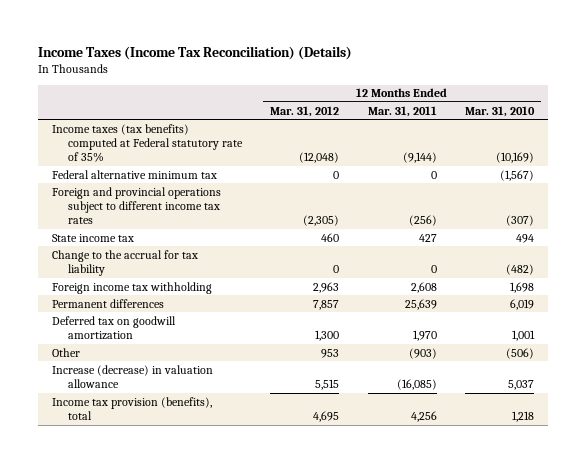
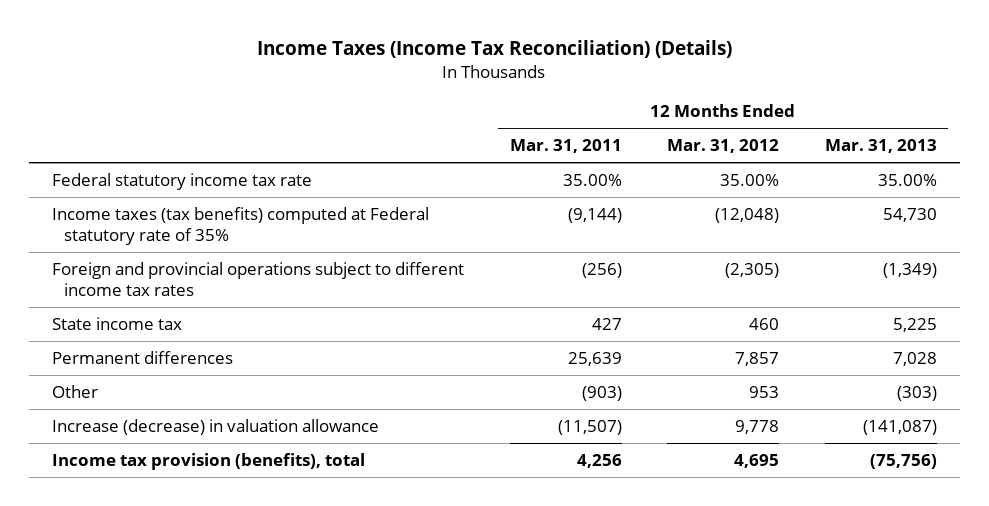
[464,105,535,117] Mar. 31, 2010 -> none
none -> [824,139,937,154] Mar. 31, 2013
none -> [52,172,313,190] Federal statutory income tax rate
[52,169,218,179] Federal alternative minimum tax -> none
[52,249,199,277] Change to the accrual for tax liability -> none
[52,281,213,294] Foreign income tax withholding -> none
[52,315,177,341] Deferred tax on goodwill amortization -> none
[315,379,340,391] 5,515 -> [735,419,780,434] 9,778
[396,379,437,391] (16,085) -> [557,419,622,435] (11,507)

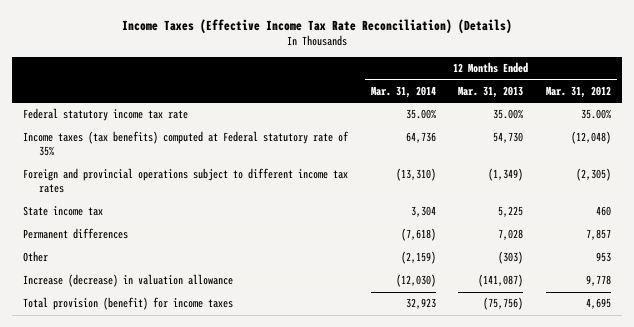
[257,40,733,59] Income Taxes (Income Tax Reconciliation) (Details) -> [122,18,513,33] Income Taxes (Effective Income Tax Rate Reconciliation) (Details)
[509,139,622,154] Mar. 31, 2011 -> none
none -> [370,85,436,98] Mar. 31, 2014
[52,452,366,470] Income tax provision (benefits), total -> [23,297,234,311] Total provision (benefit) for income taxes

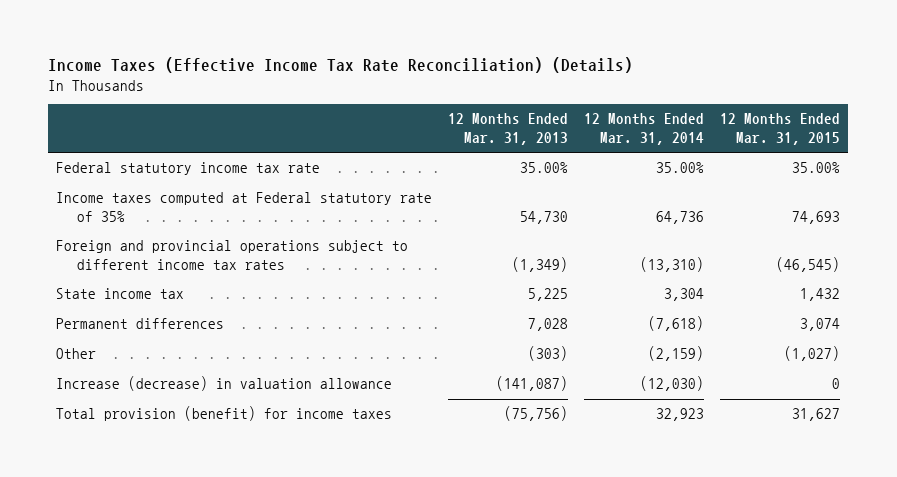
[546,85,612,98] Mar. 31, 2012 -> none
none -> [720,113,841,145] 12 Months Ended Mar. 31, 2015
[23,131,350,157] Income taxes (tax benefits) computed at Federal statutory rate of 35% -> [56,192,433,222] Income taxes computed at Federal statutory rate of 35%

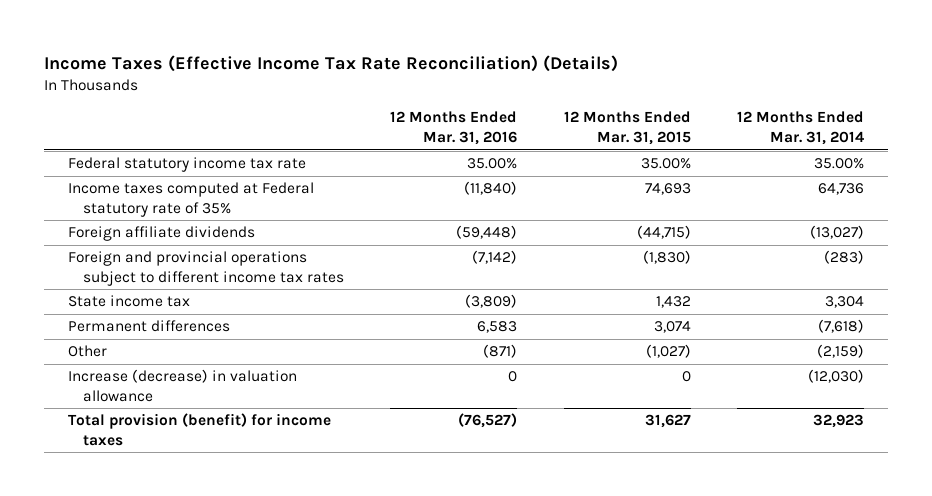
[448,113,569,145] 12 Months Ended Mar. 31, 2013 -> none
none -> [390,111,518,146] 12 Months Ended Mar. 31, 2016
none -> [67,226,255,242] Foreign affiliate dividends
[640,256,705,272] (13,310) -> [824,250,865,265] (283)
[776,256,841,272] (46,545) -> [642,250,691,265] (1,830)

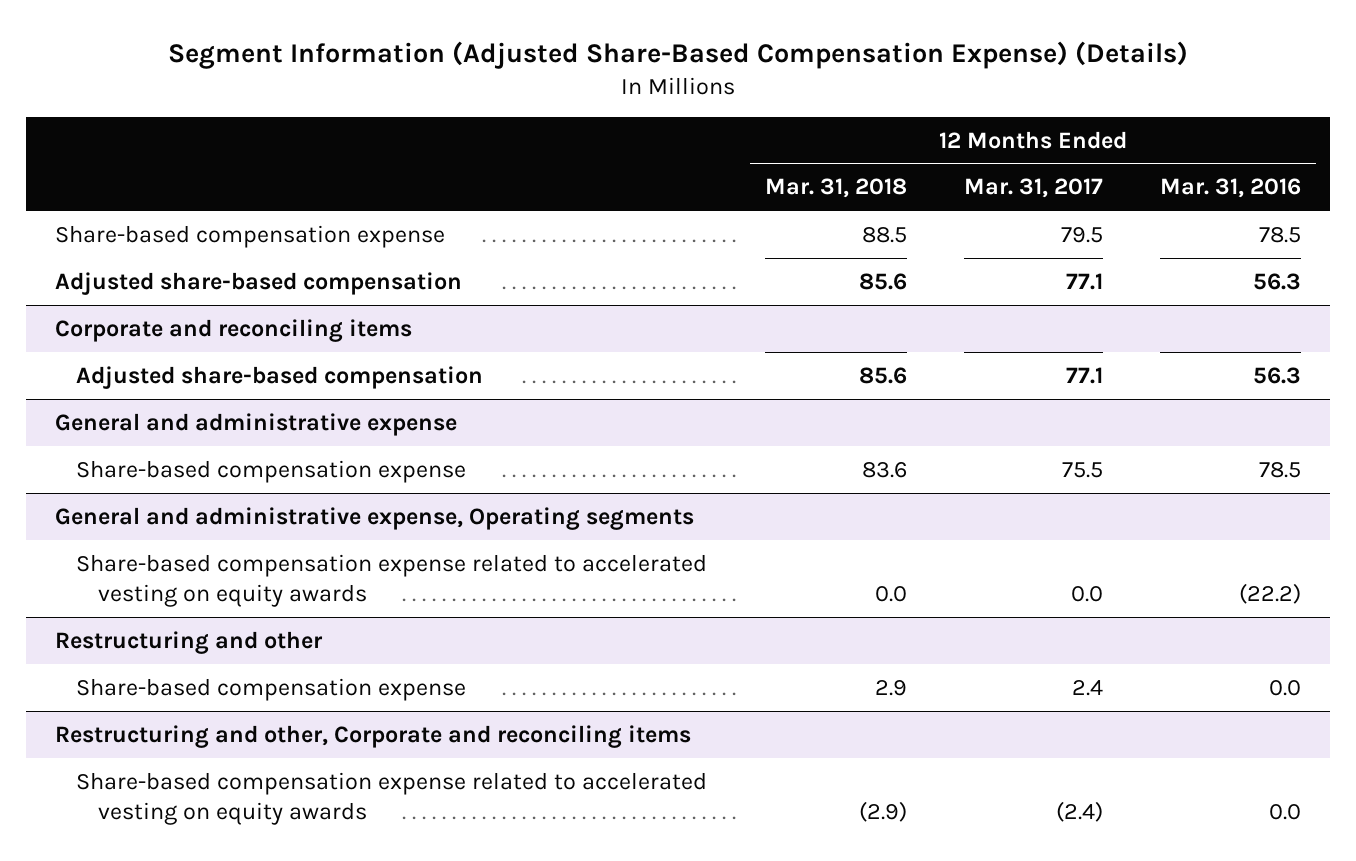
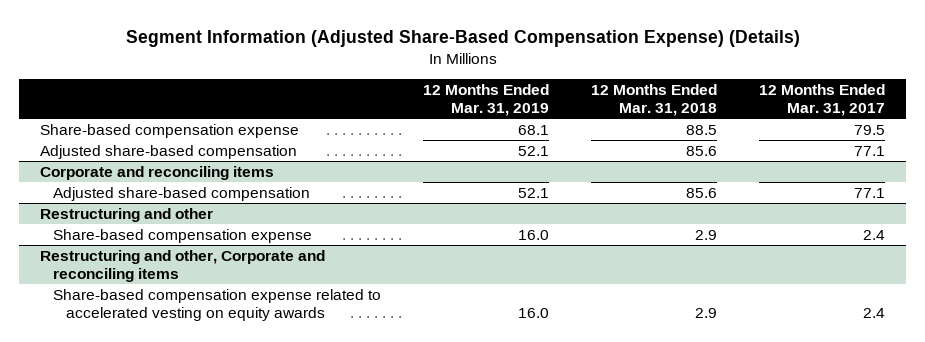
[1160,178,1302,199] Mar. 31, 2016 -> none
none -> [422,83,549,116] 12 Months Ended Mar. 31, 2019
[54,412,457,436] General and administrative expense -> none
[76,459,467,483] Share-based compensation expense -> none
[54,506,694,530] General and administrative expense, Operating segments -> none
[76,553,708,607] Share-based compensation expense related to accelerated vesting on equity awards -> none
[858,800,907,822] (2.9) -> [695,307,718,318] 2.9
[1055,800,1103,822] (2.4) -> [863,307,886,318] 2.4

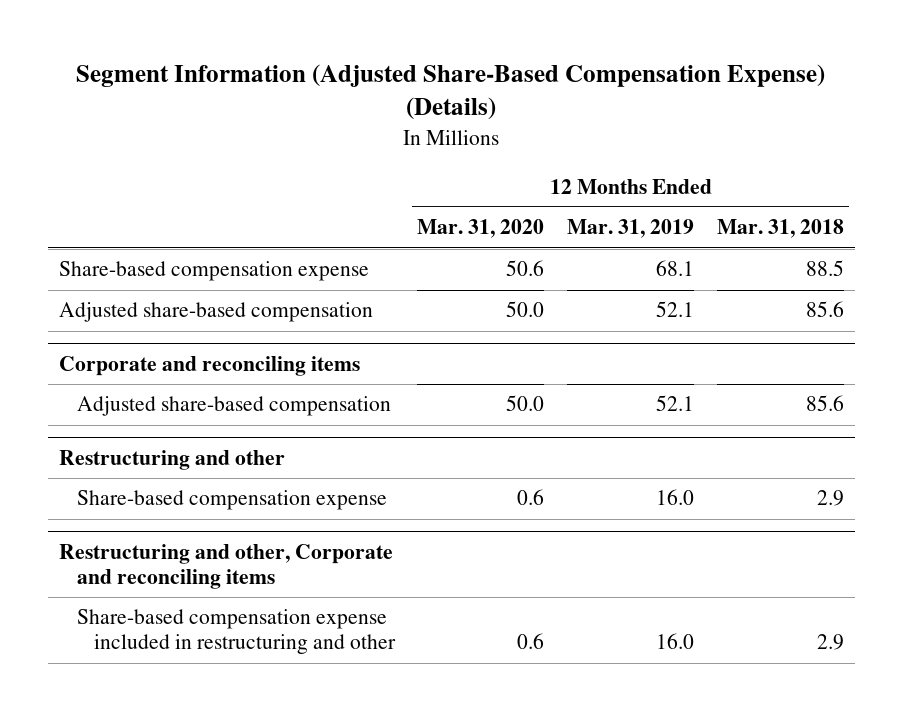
[759,83,886,116] 12 Months Ended Mar. 31, 2017 -> none
none -> [417,219,545,239] Mar. 31, 2020
[52,288,381,321] Share-based compensation expense related to accelerated vesting on equity awards -> [76,609,396,655] Share-based compensation expense included in restructuring and other

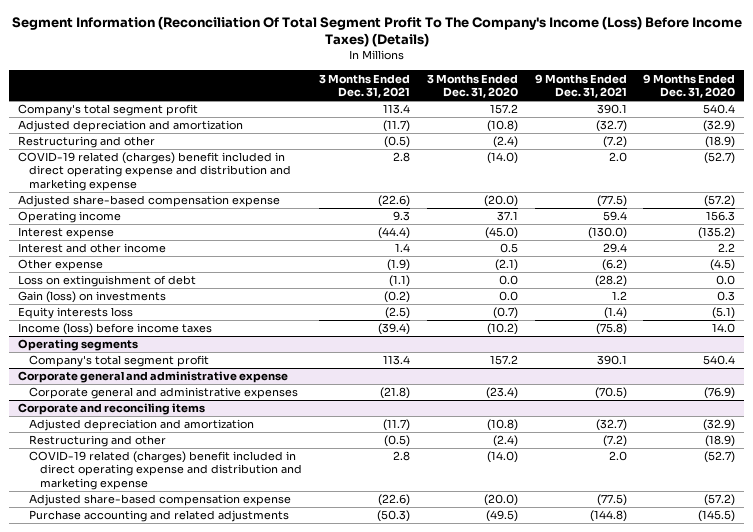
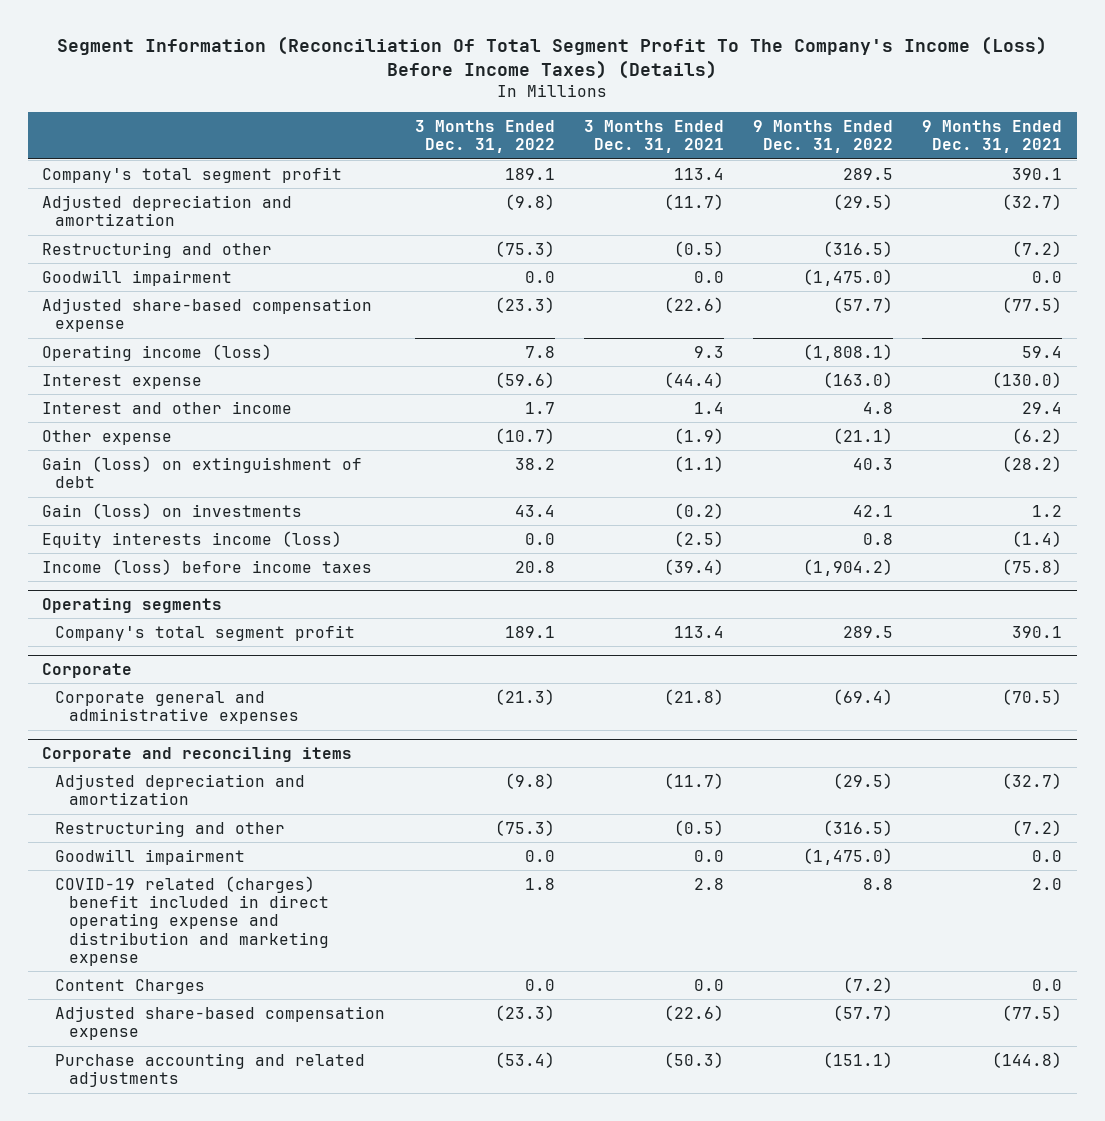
[426,73,518,98] 3 Months Ended Dec. 31, 2020 -> none
[643,73,736,98] 9 Months Ended Dec. 31, 2020 -> none
none -> [414,120,555,154] 3 Months Ended Dec. 31, 2022
none -> [753,120,894,154] 9 Months Ended Dec. 31, 2022
[17,152,292,191] COVID-19 related (charges) benefit included in direct operating expense and distribution and marketing expense -> none
none -> [42,269,233,286] Goodwill impairment
[17,211,121,224] Operating income -> [42,343,273,361] Operating income (loss)
[17,275,196,288] Loss on extinguishment of debt -> [42,455,363,489] Gain (loss) on extinguishment of debt
[17,307,133,320] Equity interests loss -> [42,530,343,548] Equity interests income (loss)
[17,371,288,384] Corporate general and administrative expense -> [42,662,133,678] Corporate
none -> [55,848,246,865] Goodwill impairment
none -> [55,978,206,994] Content Charges

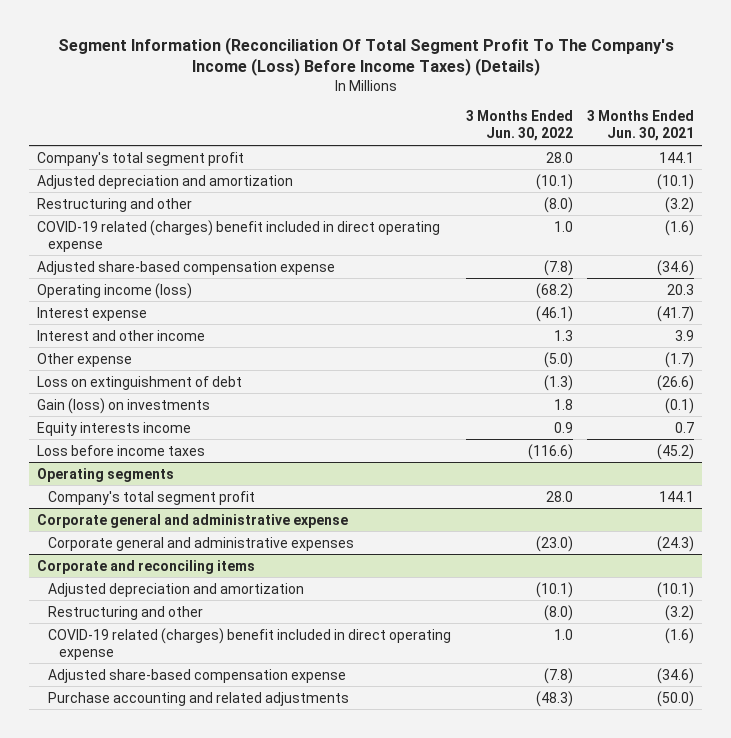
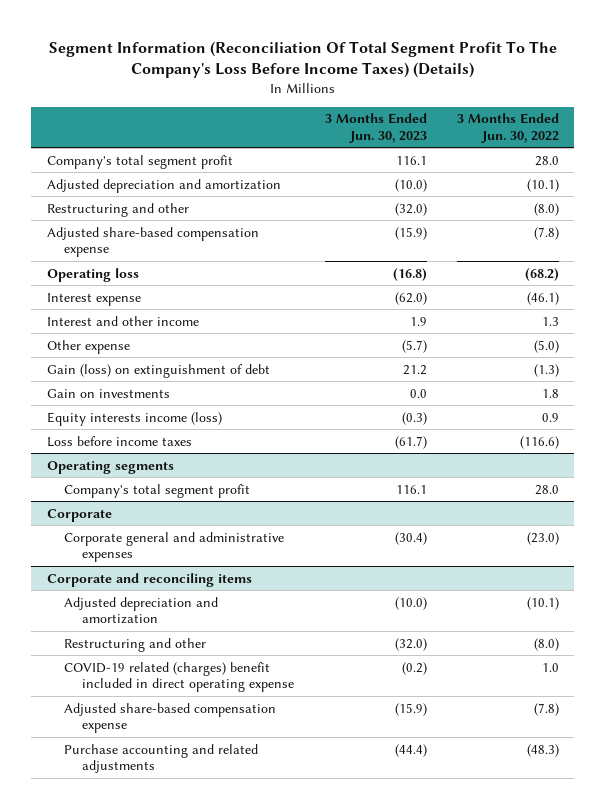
[57,36,674,77] Segment Information (Reconciliation Of Total Segment Profit To The Company's Income (Loss) Before Income Taxes) (Details) -> [48,40,557,79] Segment Information (Reconciliation Of Total Segment Profit To The Company's Loss Before Income Taxes) (Details)
[587,110,695,142] 3 Months Ended Jun. 30, 2021 -> none
none -> [324,113,427,143] 3 Months Ended Jun. 30, 2023
[36,219,440,252] COVID-19 related (charges) benefit included in direct operating expense -> none
[36,282,192,299] Operating income (loss) -> [46,267,139,282] Operating loss
[36,375,242,390] Loss on extinguishment of debt -> [46,363,270,378] Gain (loss) on extinguishment of debt
[36,397,210,414] Gain (loss) on investments -> [46,388,170,398] Gain on investments
[36,421,191,436] Equity interests income -> [46,411,222,426] Equity interests income (loss)
[36,513,348,528] Corporate general and administrative expense -> [46,508,112,522] Corporate

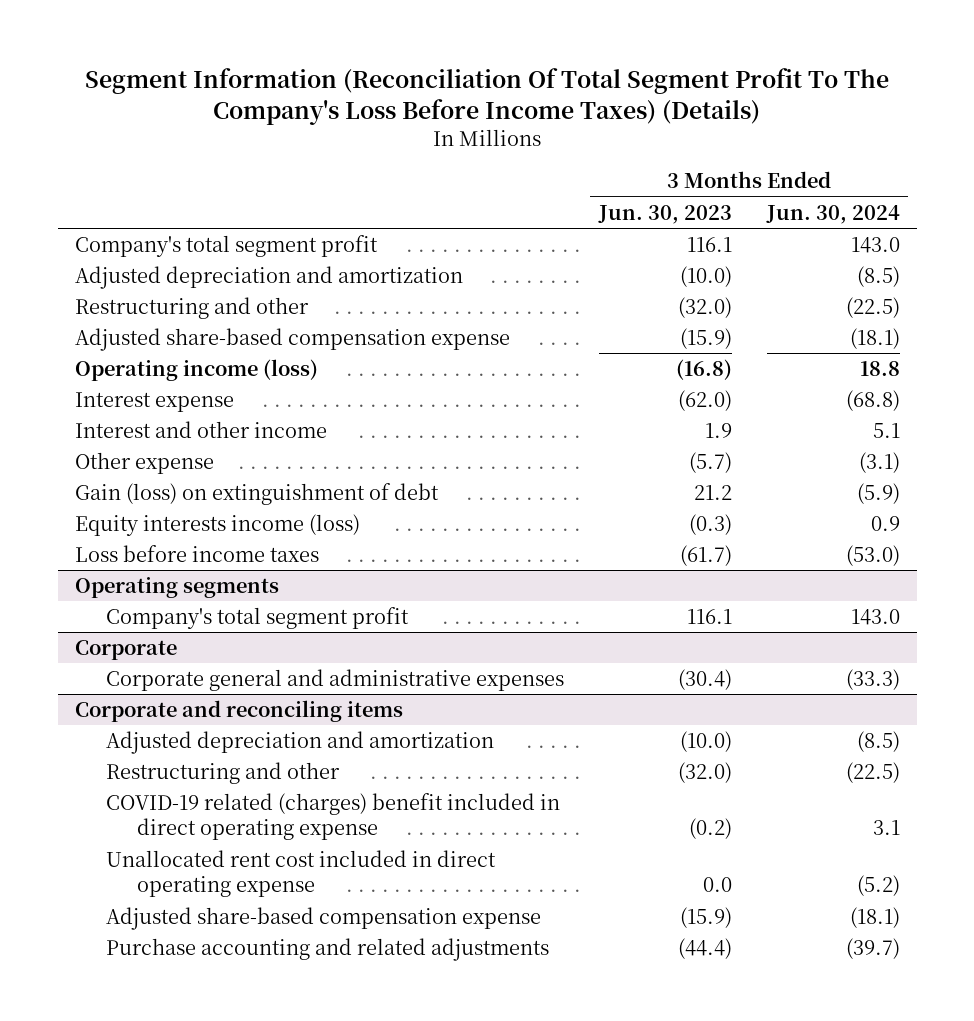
[457,113,560,143] 3 Months Ended Jun. 30, 2022 -> none
none -> [765,204,900,224] Jun. 30, 2024
[46,267,139,282] Operating loss -> [74,358,318,381] Operating income (loss)
[46,388,170,398] Gain on investments -> none
none -> [105,849,496,898] Unallocated rent cost included in direct operating expense

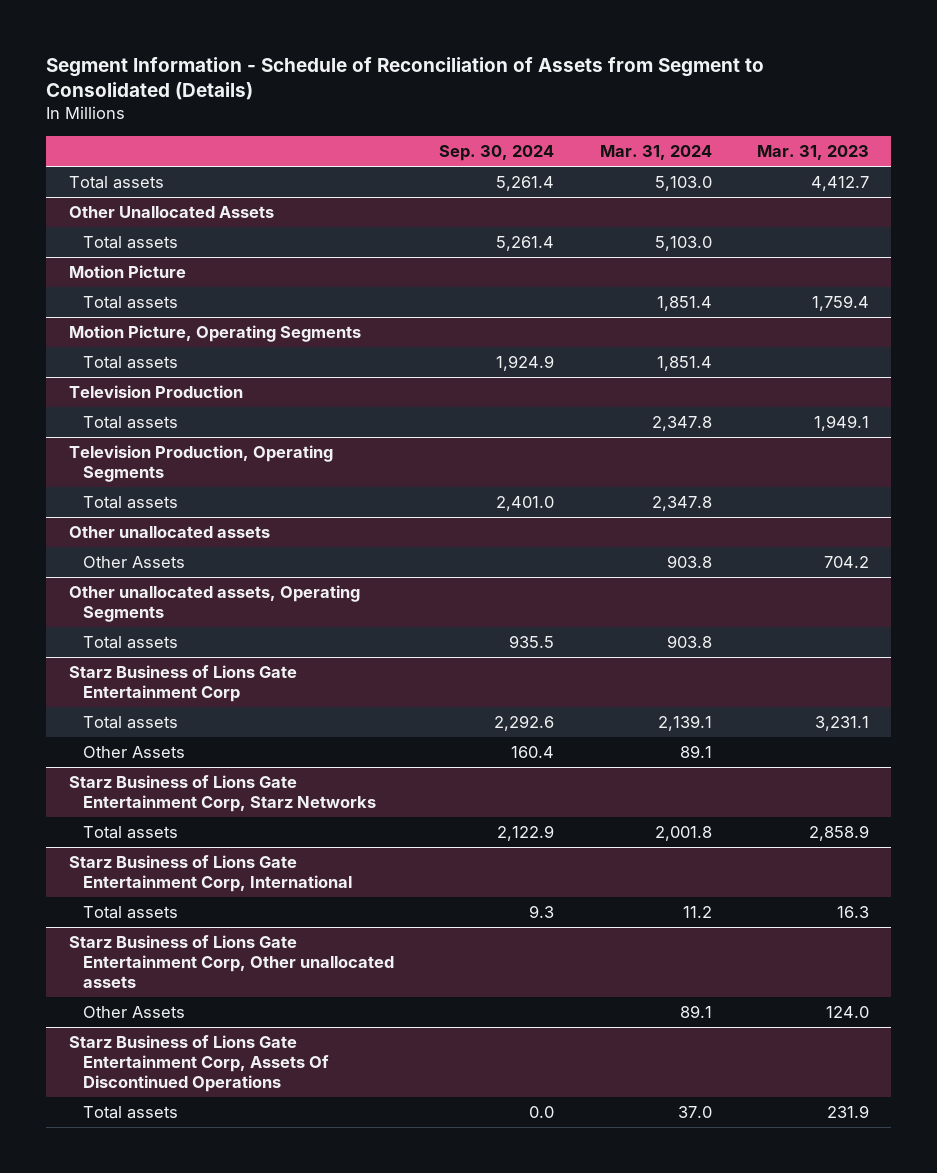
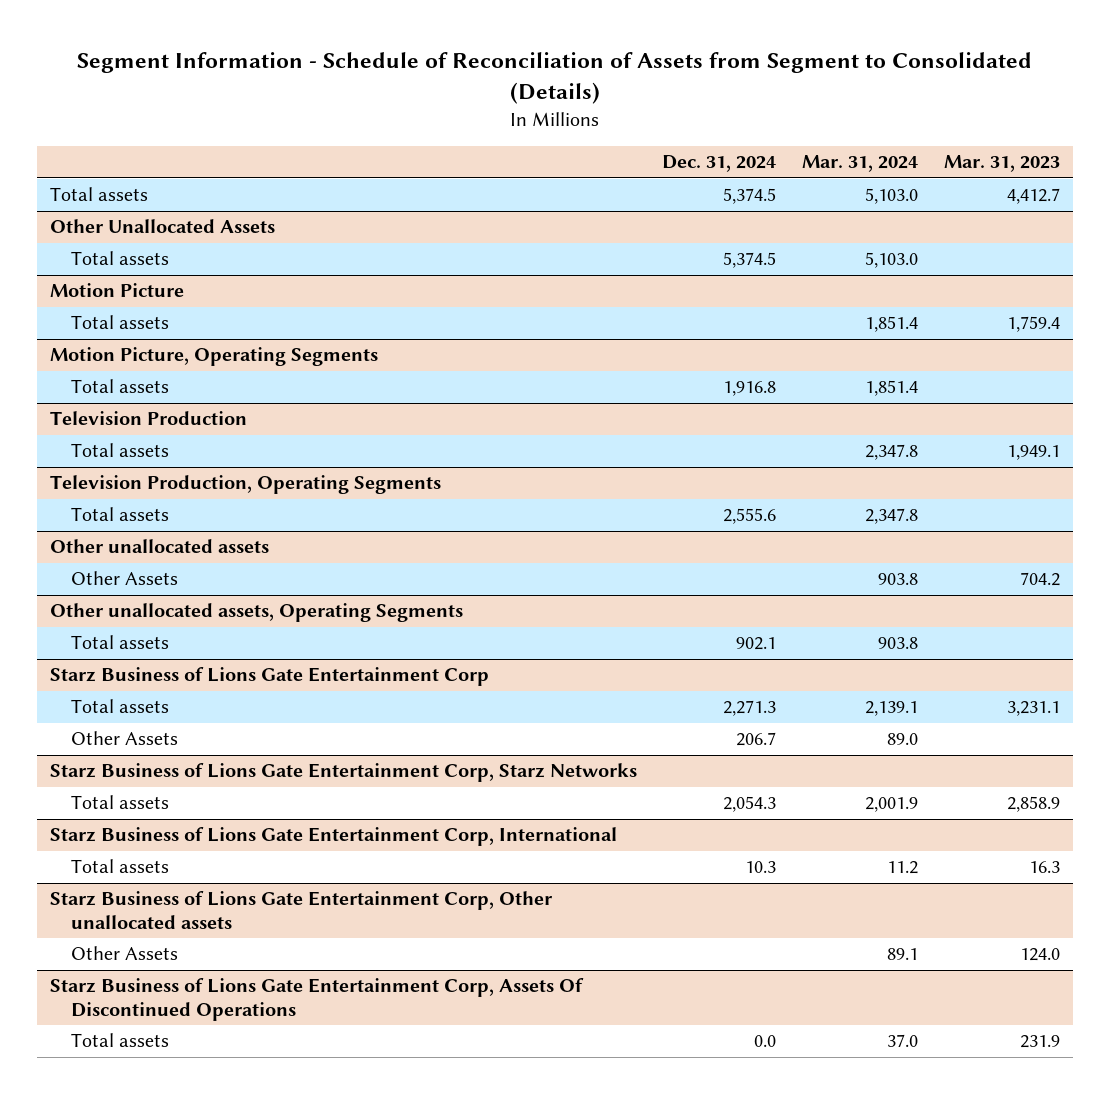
[439,145,555,162] Sep. 30, 2024 -> none
none -> [662,155,777,173] Dec. 31, 2024
[679,745,712,759] 89.1 -> [887,733,919,746] 89.0
[654,826,712,842] 2,001.8 -> [865,797,919,813] 2,001.9

